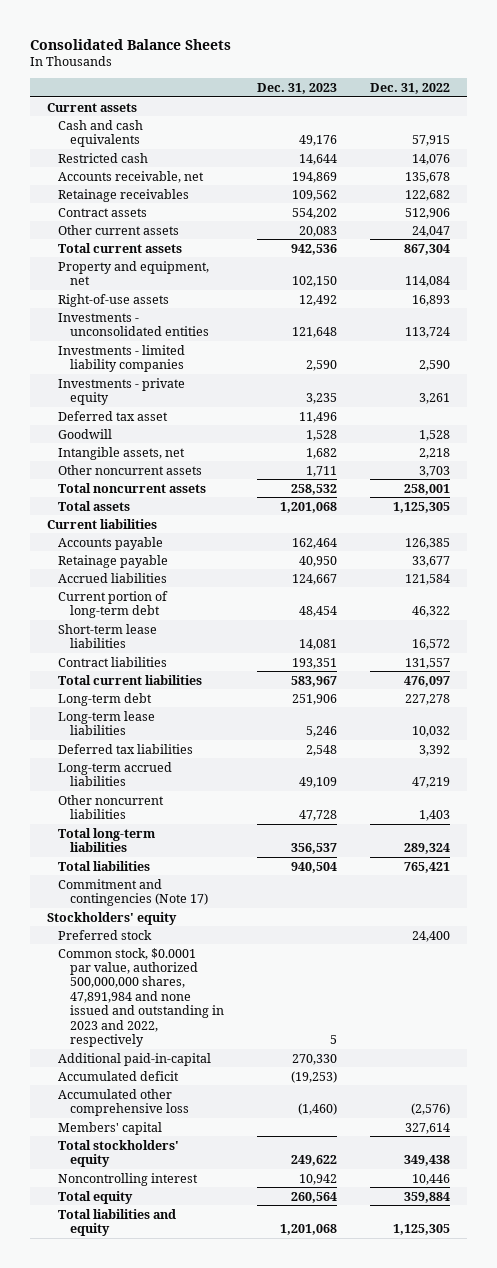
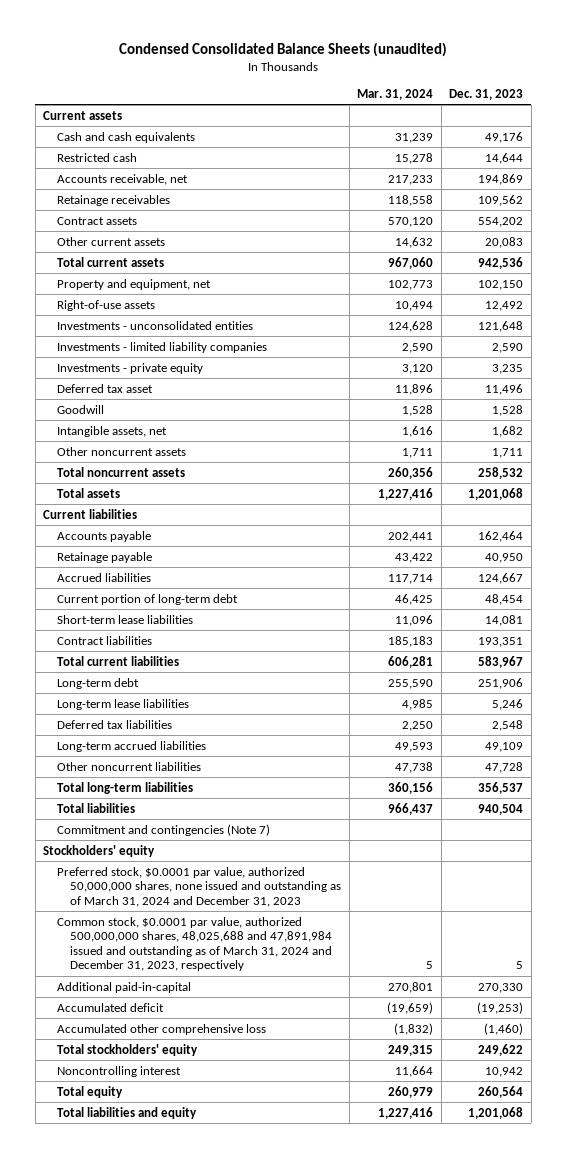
[30,38,232,50] Consolidated Balance Sheets -> [119,42,448,58] Condensed Consolidated Balance Sheets (unaudited)
[370,82,451,94] Dec. 31, 2022 -> none
none -> [357,88,434,100] Mar. 31, 2024
[58,878,208,907] Commitment and contingencies (Note 17) -> [56,823,270,836] Commitment and contingencies (Note 7)
[58,929,153,940] Preferred stock -> [56,866,342,907] Preferred stock, $0.0001 par value, authorized 50,000,000 shares, none issued and outstanding as of March 31, 2024 and December 31, 2023
[58,947,224,1048] Common stock, $0.0001 par value, authorized 500,000,000 shares, 47,891,984 and none issued and outstanding in 2023 and 2022, respectively -> [56,916,333,972] Common stock, $0.0001 par value, authorized 500,000,000 shares, 48,025,688 and 47,891,984 issued and outstanding as of March 31, 2024 and December 31, 2023, respectively
[58,1121,163,1135] Members' capital -> none

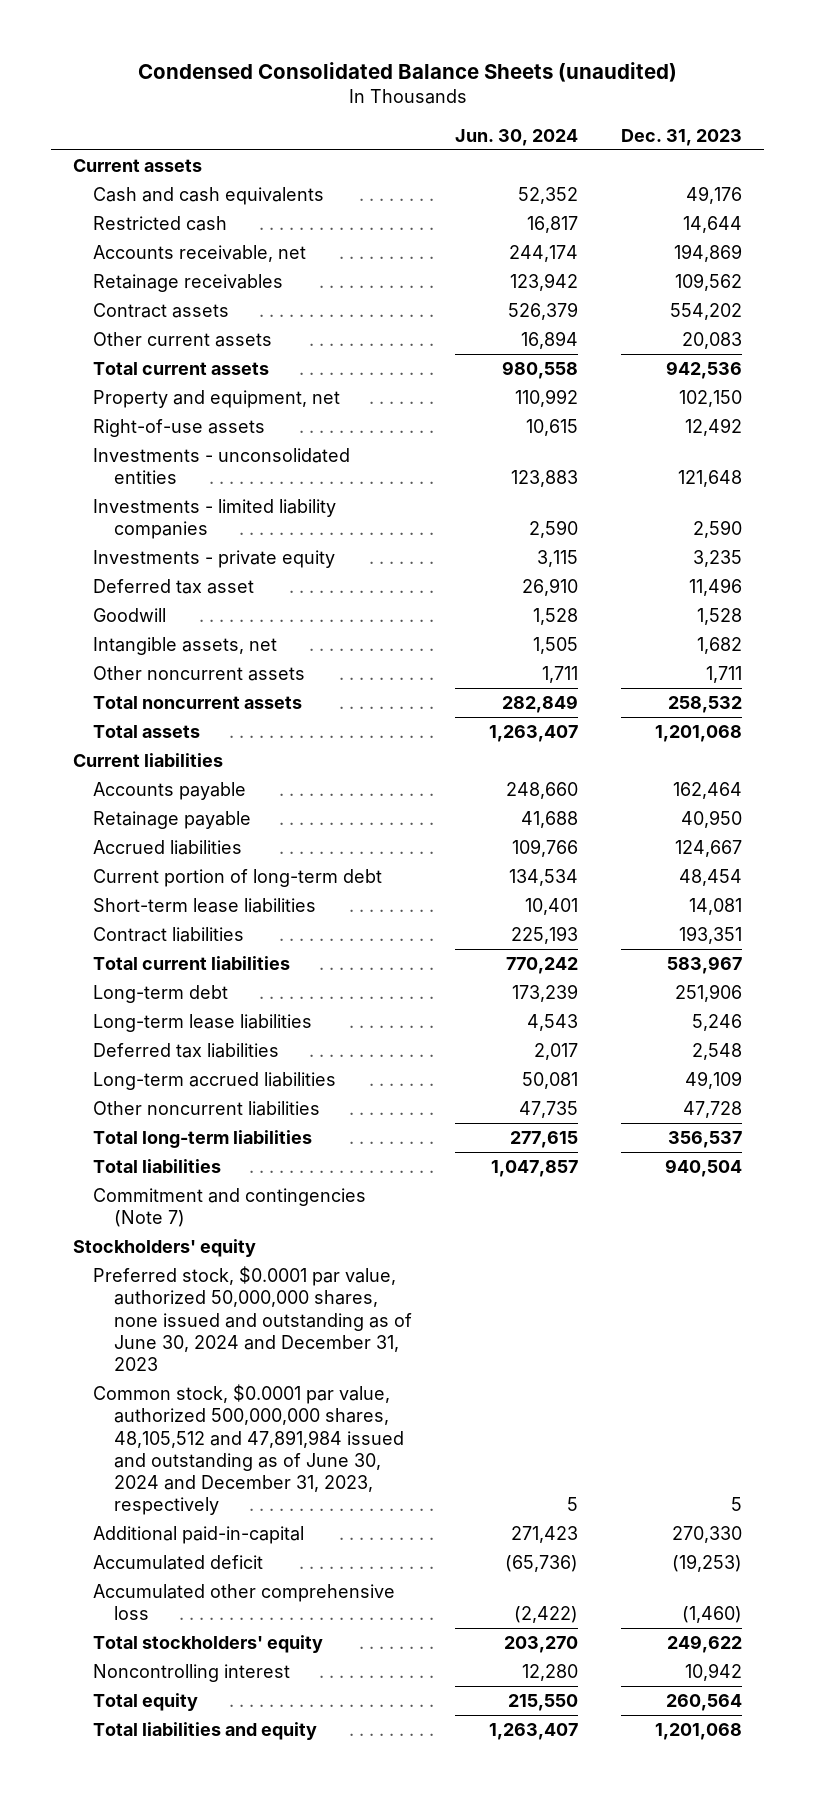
[357,88,434,100] Mar. 31, 2024 -> none
none -> [455,128,579,146] Jun. 30, 2024
[56,866,342,907] Preferred stock, $0.0001 par value, authorized 50,000,000 shares, none issued and outstanding as of March 31, 2024 and December 31, 2023 -> [93,1265,412,1372] Preferred stock, $0.0001 par value, authorized 50,000,000 shares, none issued and outstanding as of June 30, 2024 and December 31, 2023
[56,916,333,972] Common stock, $0.0001 par value, authorized 500,000,000 shares, 48,025,688 and 47,891,984 issued and outstanding as of March 31, 2024 and December 31, 2023, respectively -> [93,1383,404,1516] Common stock, $0.0001 par value, authorized 500,000,000 shares, 48,105,512 and 47,891,984 issued and outstanding as of June 30, 2024 and December 31, 2023, respectively

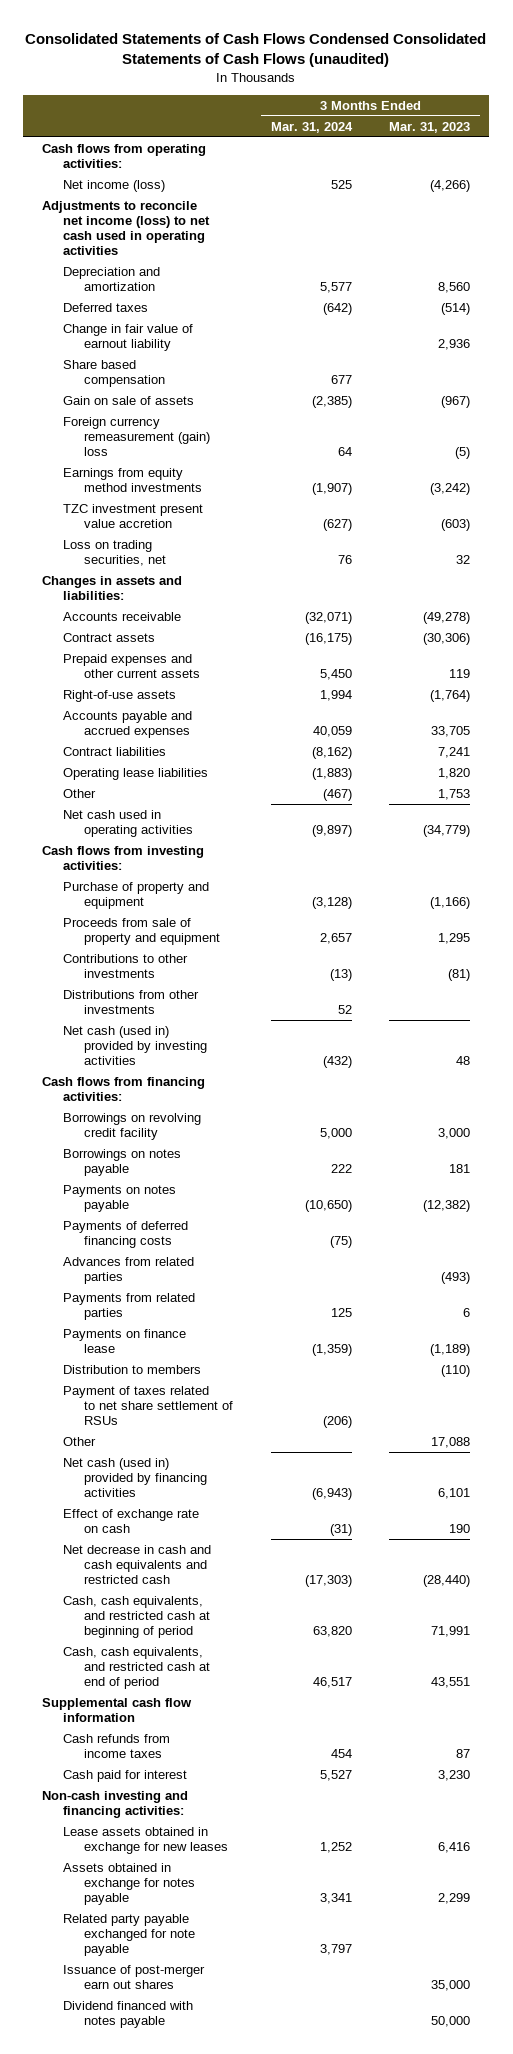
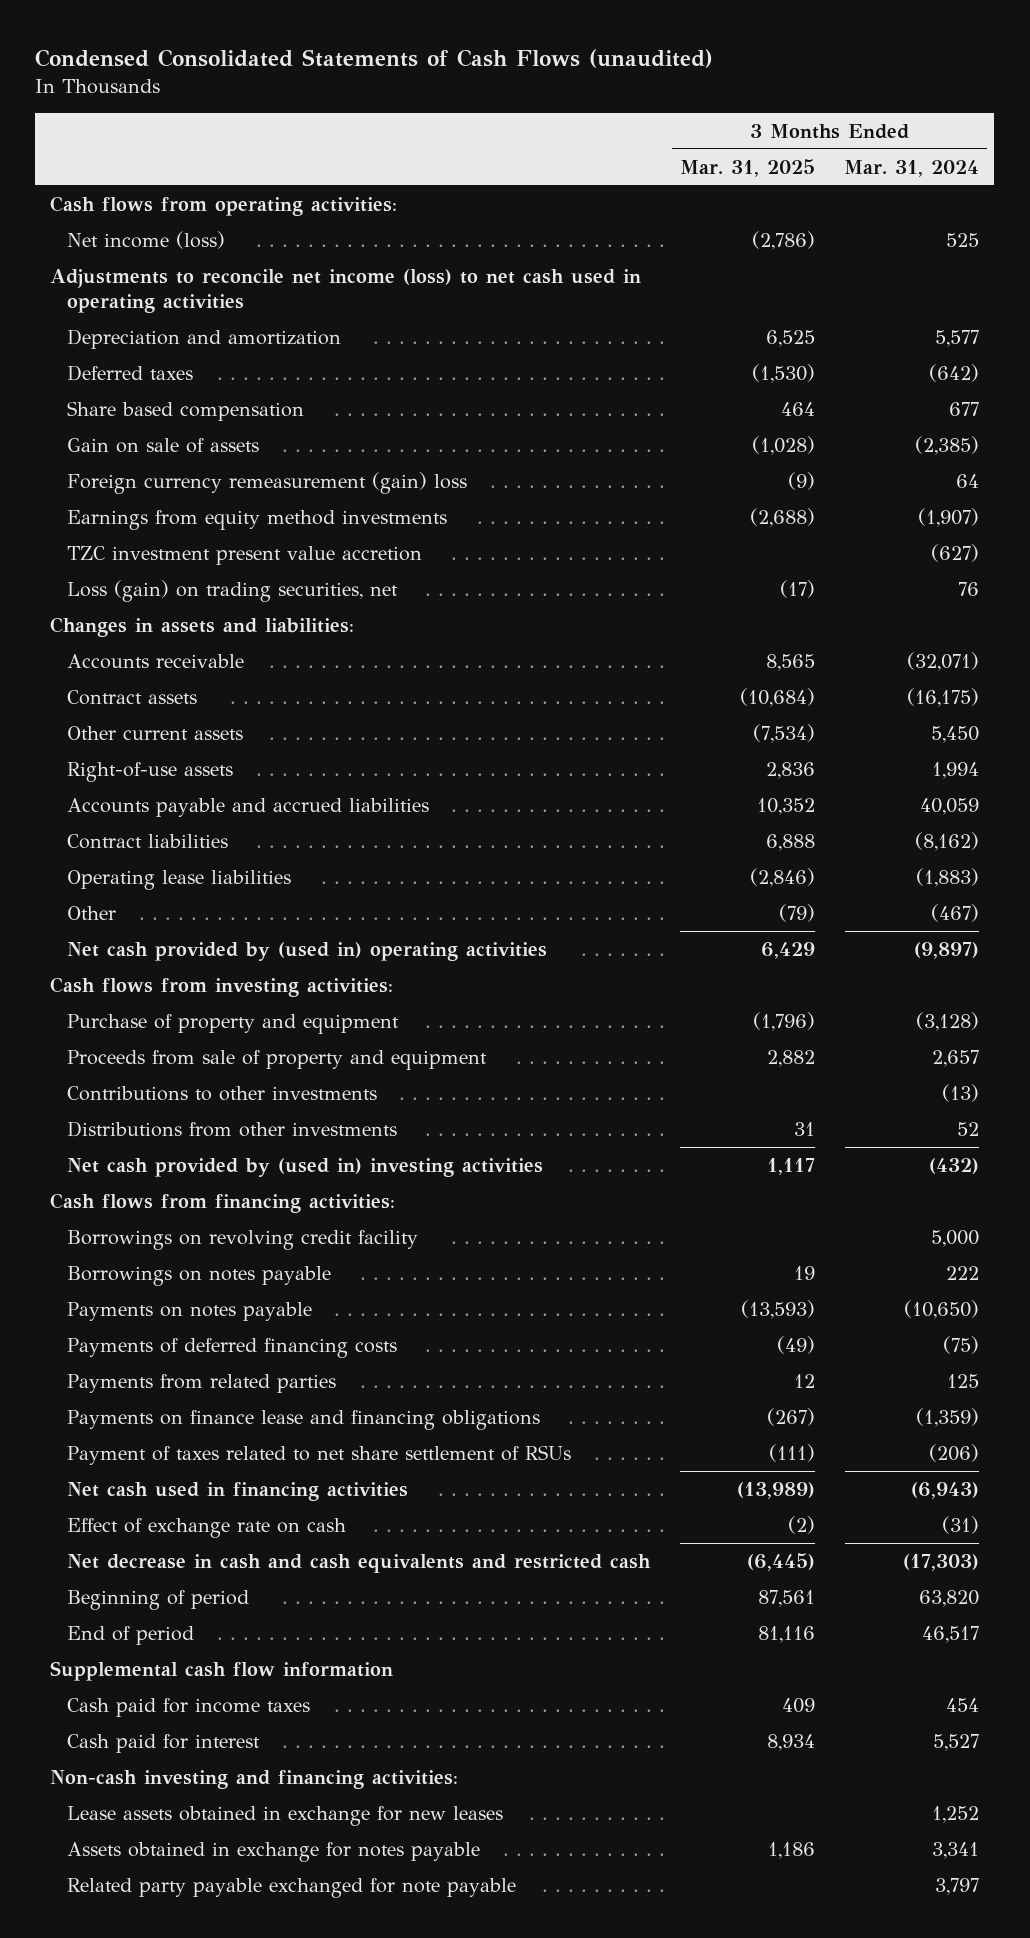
[25,32,487,67] Consolidated Statements of Cash Flows Condensed Consolidated Statements of Cash Flows (unaudited) -> [35,49,714,69] Condensed Consolidated Statements of Cash Flows (unaudited)
[389,121,471,133] Mar. 31, 2023 -> none
none -> [679,158,815,177] Mar. 31, 2025
[62,324,193,352] Change in fair value of earnout liability -> none
[62,540,166,567] Loss on trading securities, net -> [66,579,398,602] Loss (gain) on trading securities, net
[62,654,200,679] Prepaid expenses and other current assets -> [66,725,243,740] Other current assets
[62,711,192,739] Accounts payable and accrued expenses -> [66,797,429,817] Accounts payable and accrued liabilities
[62,810,193,838] Net cash used in operating activities -> [66,941,547,961] Net cash provided by (used in) operating activities
[62,1026,207,1066] Net cash (used in) provided by investing activities -> [66,1157,543,1177] Net cash provided by (used in) investing activities
[62,1257,194,1285] Advances from related parties -> none
[62,1365,201,1375] Distribution to members -> none
[62,1329,186,1354] Payments on finance lease -> [66,1409,540,1430] Payments on finance lease and financing obligations
[62,1437,96,1447] Other -> none
[62,1458,207,1498] Net cash (used in) provided by financing activities -> [66,1481,408,1501] Net cash used in financing activities
[62,1596,210,1639] Cash, cash equivalents, and restricted cash at beginning of period -> [66,1589,249,1610] Beginning of period
[62,1647,210,1690] Cash, cash equivalents, and restricted cash at end of period -> [66,1625,194,1645] End of period
[62,1734,170,1759] Cash refunds from income taxes -> [66,1697,310,1717] Cash paid for income taxes
[62,1965,205,1990] Issuance of post-merger earn out shares -> none
[62,2001,193,2029] Dividend financed with notes payable -> none

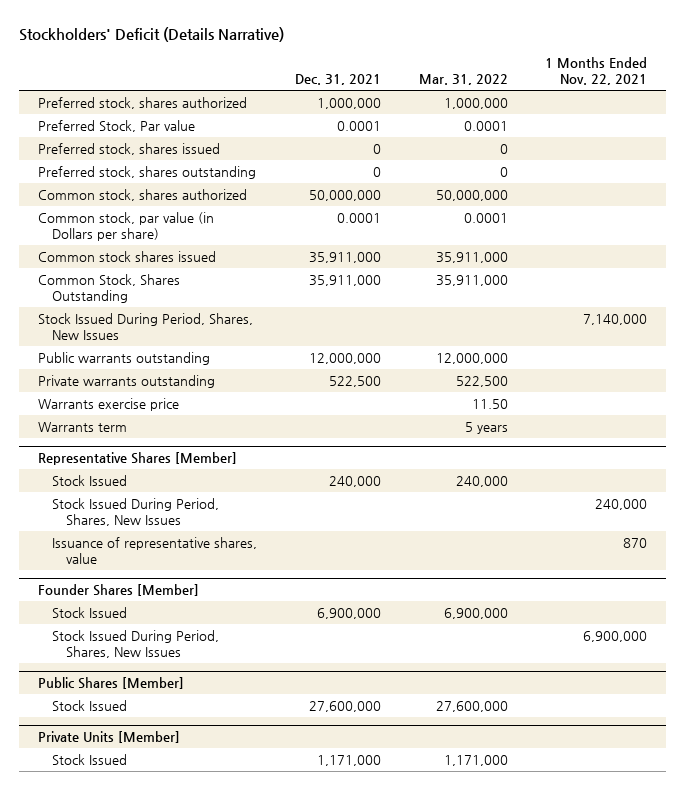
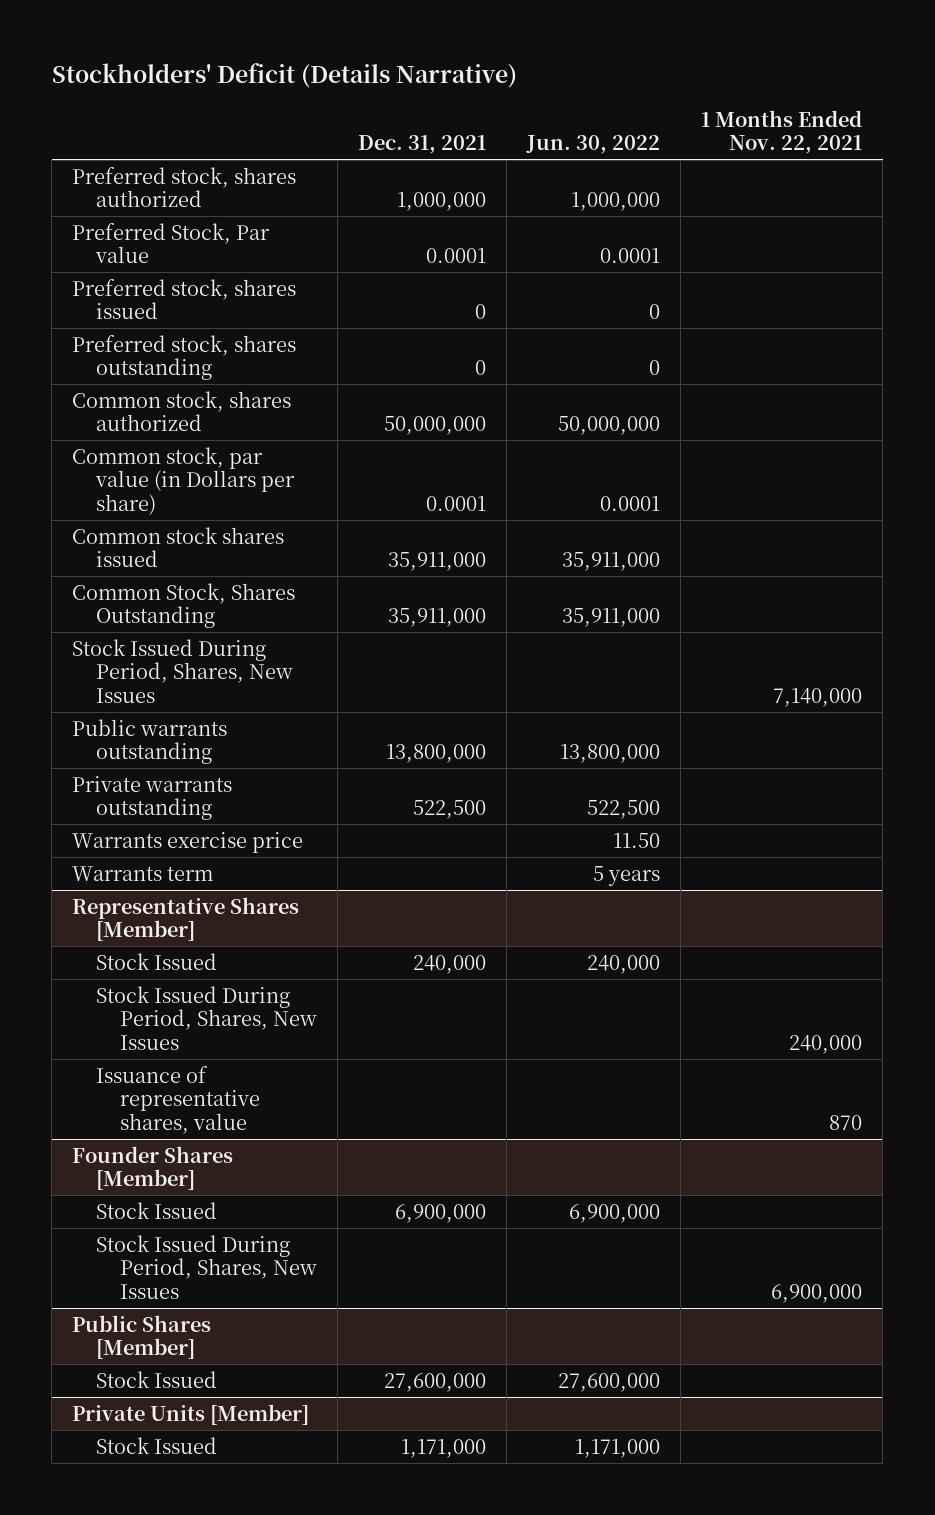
[418,74,508,86] Mar. 31, 2022 -> none
none -> [526,135,661,155] Jun. 30, 2022
[308,352,381,364] 12,000,000 -> [386,744,487,764] 13,800,000

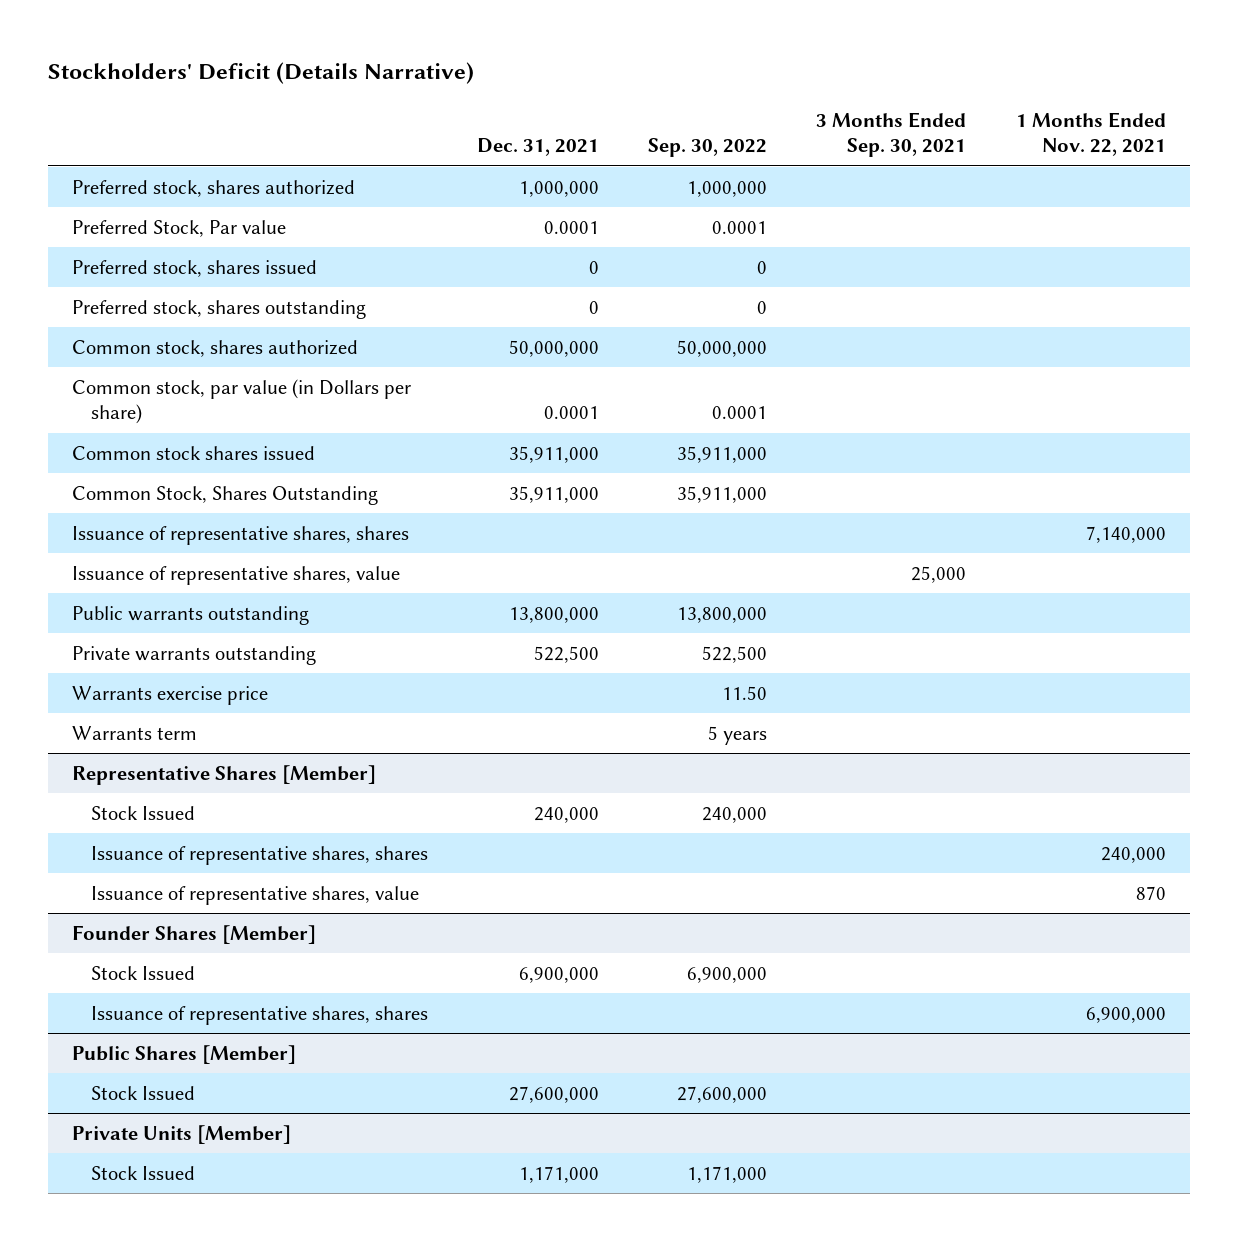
[526,135,661,155] Jun. 30, 2022 -> none
none -> [648,138,768,158] Sep. 30, 2022
none -> [816,111,967,158] 3 Months Ended Sep. 30, 2021
[72,638,294,704] Stock Issued During Period, Shares, New Issues -> [72,525,410,545] Issuance of representative shares, shares
none -> [72,565,401,585] Issuance of representative shares, value
[96,985,318,1051] Stock Issued During Period, Shares, New Issues -> [91,845,429,865] Issuance of representative shares, shares
[96,1234,318,1300] Stock Issued During Period, Shares, New Issues -> [91,1005,429,1025] Issuance of representative shares, shares

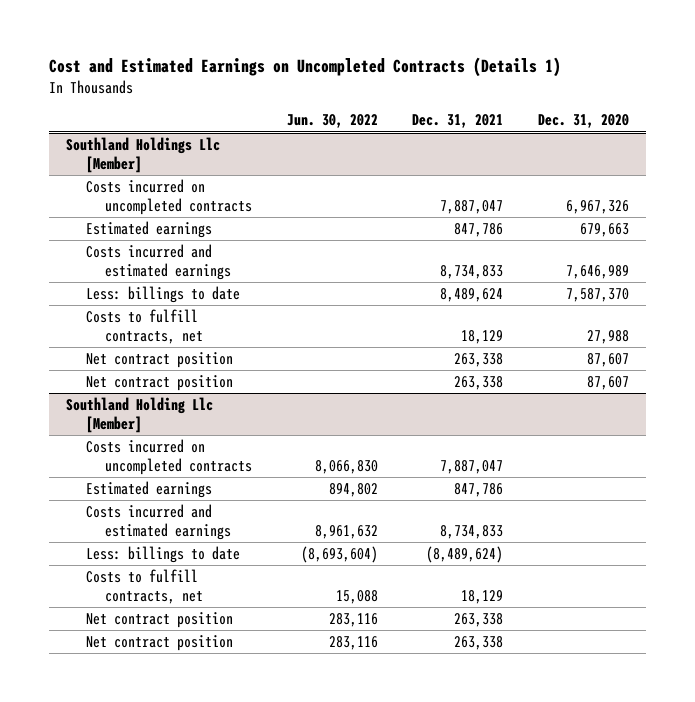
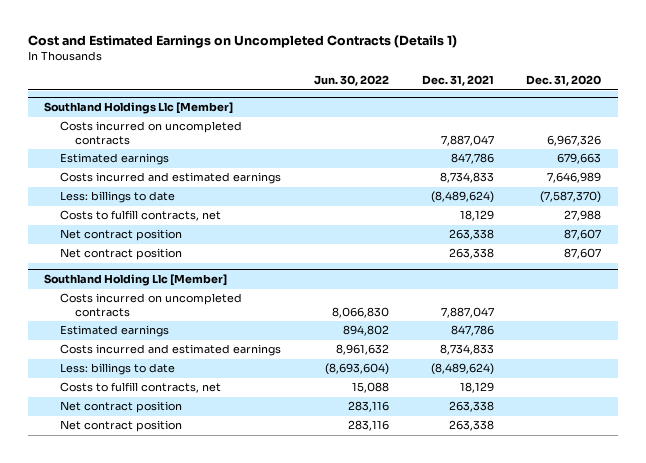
[440,288,504,303] 8,489,624 -> [430,191,494,204] (8,489,624)
[565,288,629,303] 7,587,370 -> [540,191,602,204] (7,587,370)

